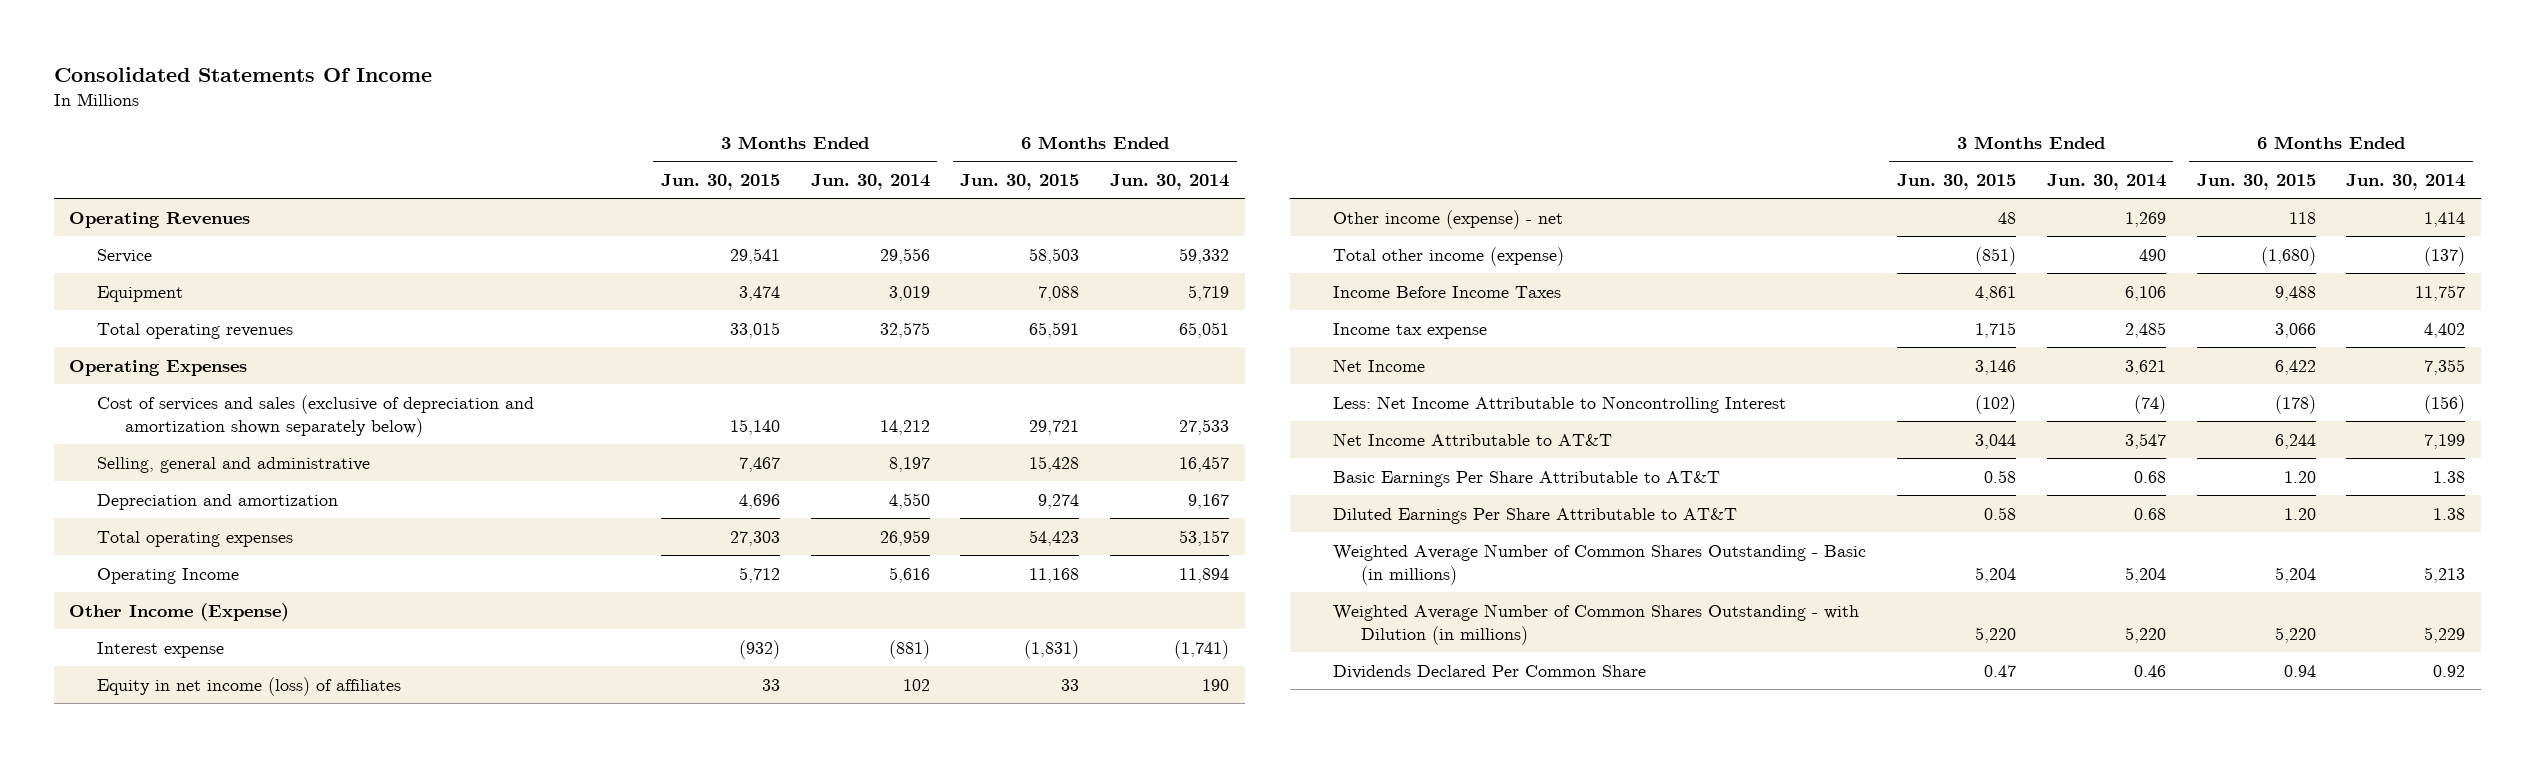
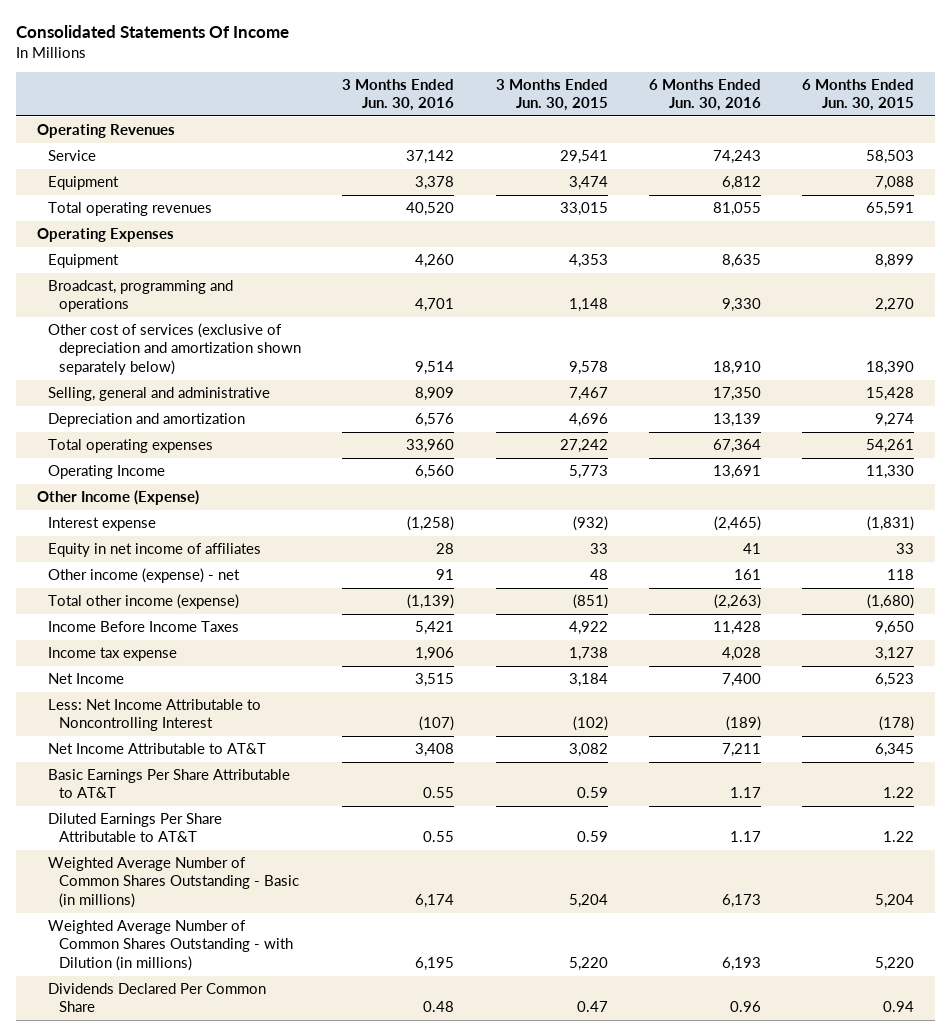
[810,173,930,190] Jun. 30, 2014 -> none
[1110,173,1230,190] Jun. 30, 2014 -> none
none -> [342,78,455,112] 3 Months Ended Jun. 30, 2016
none -> [648,78,761,112] 6 Months Ended Jun. 30, 2016
none -> [47,253,119,268] Equipment
none -> [47,279,233,313] Broadcast, programming and operations
[96,394,534,437] Cost of services and sales (exclusive of depreciation and amortization shown separately below) -> [47,322,302,375] Other cost of services (exclusive of depreciation and amortization shown separately below)
[729,418,780,435] 15,140 -> [568,360,608,375] 9,578
[1029,419,1080,435] 29,721 -> [866,360,915,375] 18,390
[729,530,780,546] 27,303 -> [559,438,608,453] 27,242
[1029,529,1080,546] 54,423 -> [866,438,915,453] 54,261
[738,566,780,583] 5,712 -> [568,464,608,479] 5,773
[1029,567,1080,583] 11,168 -> [866,464,915,479] 11,330
[96,676,401,696] Equity in net income (loss) of affiliates -> [47,542,261,557] Equity in net income of affiliates
[1974,285,2016,301] 4,861 -> [568,620,608,635] 4,922
[2274,285,2316,301] 9,488 -> [875,620,915,635] 9,650
[1974,321,2016,338] 1,715 -> [568,646,608,661] 1,738
[2274,322,2316,338] 3,066 -> [875,646,915,661] 3,127
[1974,359,2016,375] 3,146 -> [568,672,608,687] 3,184
[2274,359,2316,375] 6,422 -> [875,672,915,687] 6,523
[1974,433,2016,449] 3,044 -> [568,742,608,757] 3,082
[2274,433,2316,449] 6,244 -> [875,742,915,757] 6,345
[1983,469,2016,483] 0.58 -> [576,787,608,799] 0.59
[2283,470,2316,483] 1.20 -> [883,787,915,799] 1.22
[1983,506,2016,520] 0.58 -> [576,831,608,843] 0.59
[2283,507,2316,520] 1.20 -> [883,831,915,843] 1.22

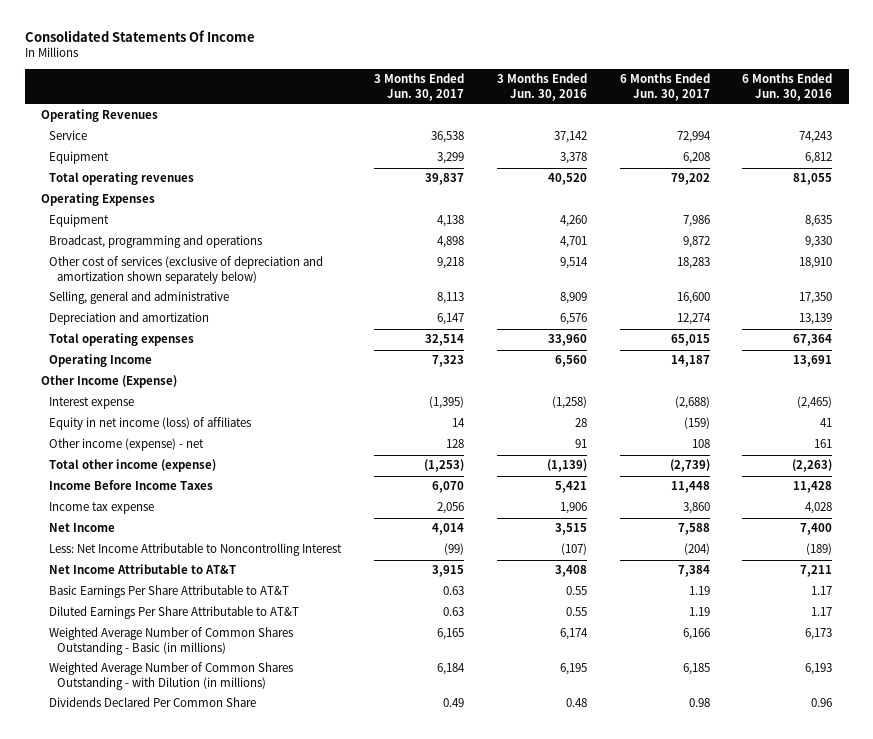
[495,78,608,112] 3 Months Ended Jun. 30, 2015 -> none
[802,78,915,112] 6 Months Ended Jun. 30, 2015 -> none
none -> [373,73,464,101] 3 Months Ended Jun. 30, 2017
none -> [619,73,710,101] 6 Months Ended Jun. 30, 2017
[47,542,261,557] Equity in net income of affiliates -> [49,417,252,431] Equity in net income (loss) of affiliates

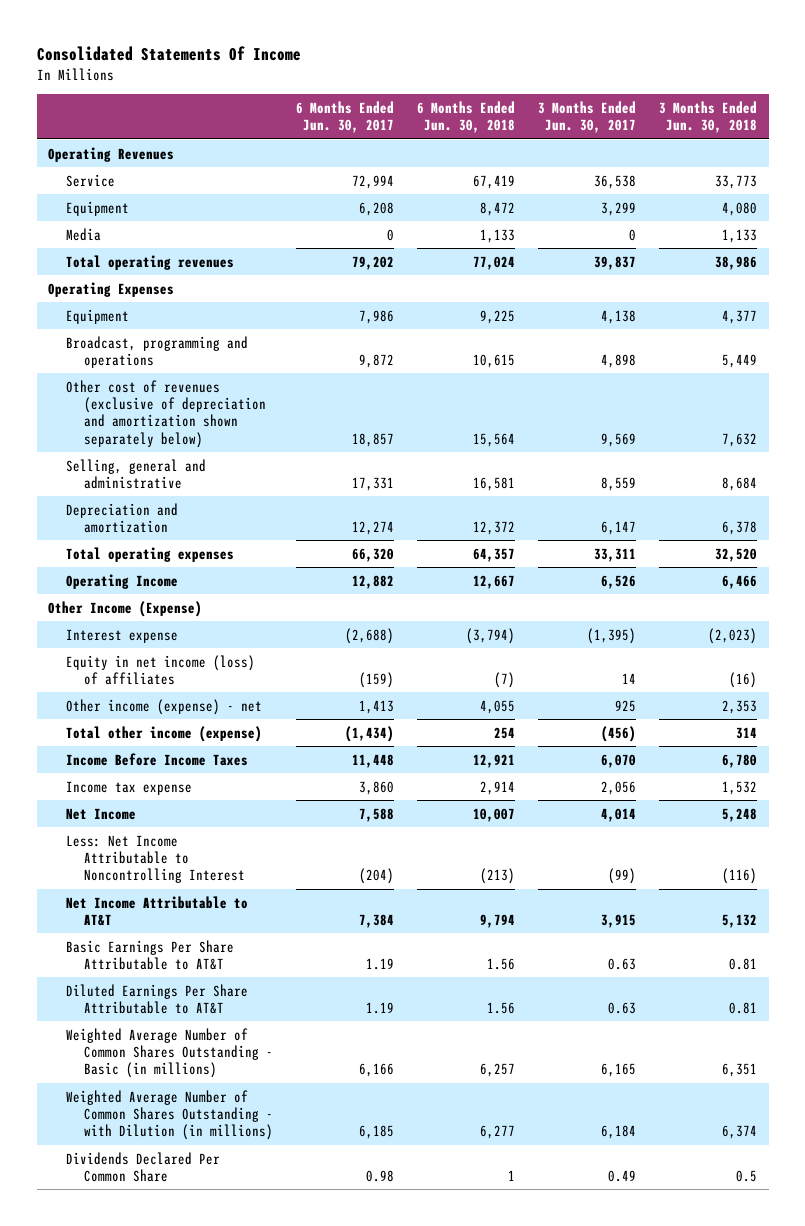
[496,73,587,101] 3 Months Ended Jun. 30, 2016 -> none
[742,73,833,101] 6 Months Ended Jun. 30, 2016 -> none
none -> [417,100,516,134] 6 Months Ended Jun. 30, 2018
none -> [659,100,758,134] 3 Months Ended Jun. 30, 2018
none -> [66,227,102,241] Media
[49,256,324,285] Other cost of services (exclusive of depreciation and amortization shown separately below) -> [66,379,267,448] Other cost of revenues (exclusive of depreciation and amortization shown separately below)
[436,257,464,270] 9,218 -> [601,432,637,447] 9,569
[676,257,710,270] 18,283 -> [352,432,395,447] 18,857
[436,292,464,305] 8,113 -> [601,477,637,492] 8,559
[676,292,710,305] 16,600 -> [352,477,395,492] 17,331
[424,334,464,347] 32,514 -> [594,547,637,562] 33,311
[670,334,710,347] 65,015 -> [352,547,395,562] 66,320
[431,355,464,368] 7,323 -> [601,574,637,589] 6,526
[670,355,710,368] 14,187 -> [352,574,395,589] 12,882
[445,439,464,449] 128 -> [615,699,637,712] 925
[691,439,710,449] 108 -> [359,699,395,714] 1,413
[423,459,464,473] (1,253) -> [601,725,637,742] (456)
[669,459,710,473] (2,739) -> [345,725,395,742] (1,434)

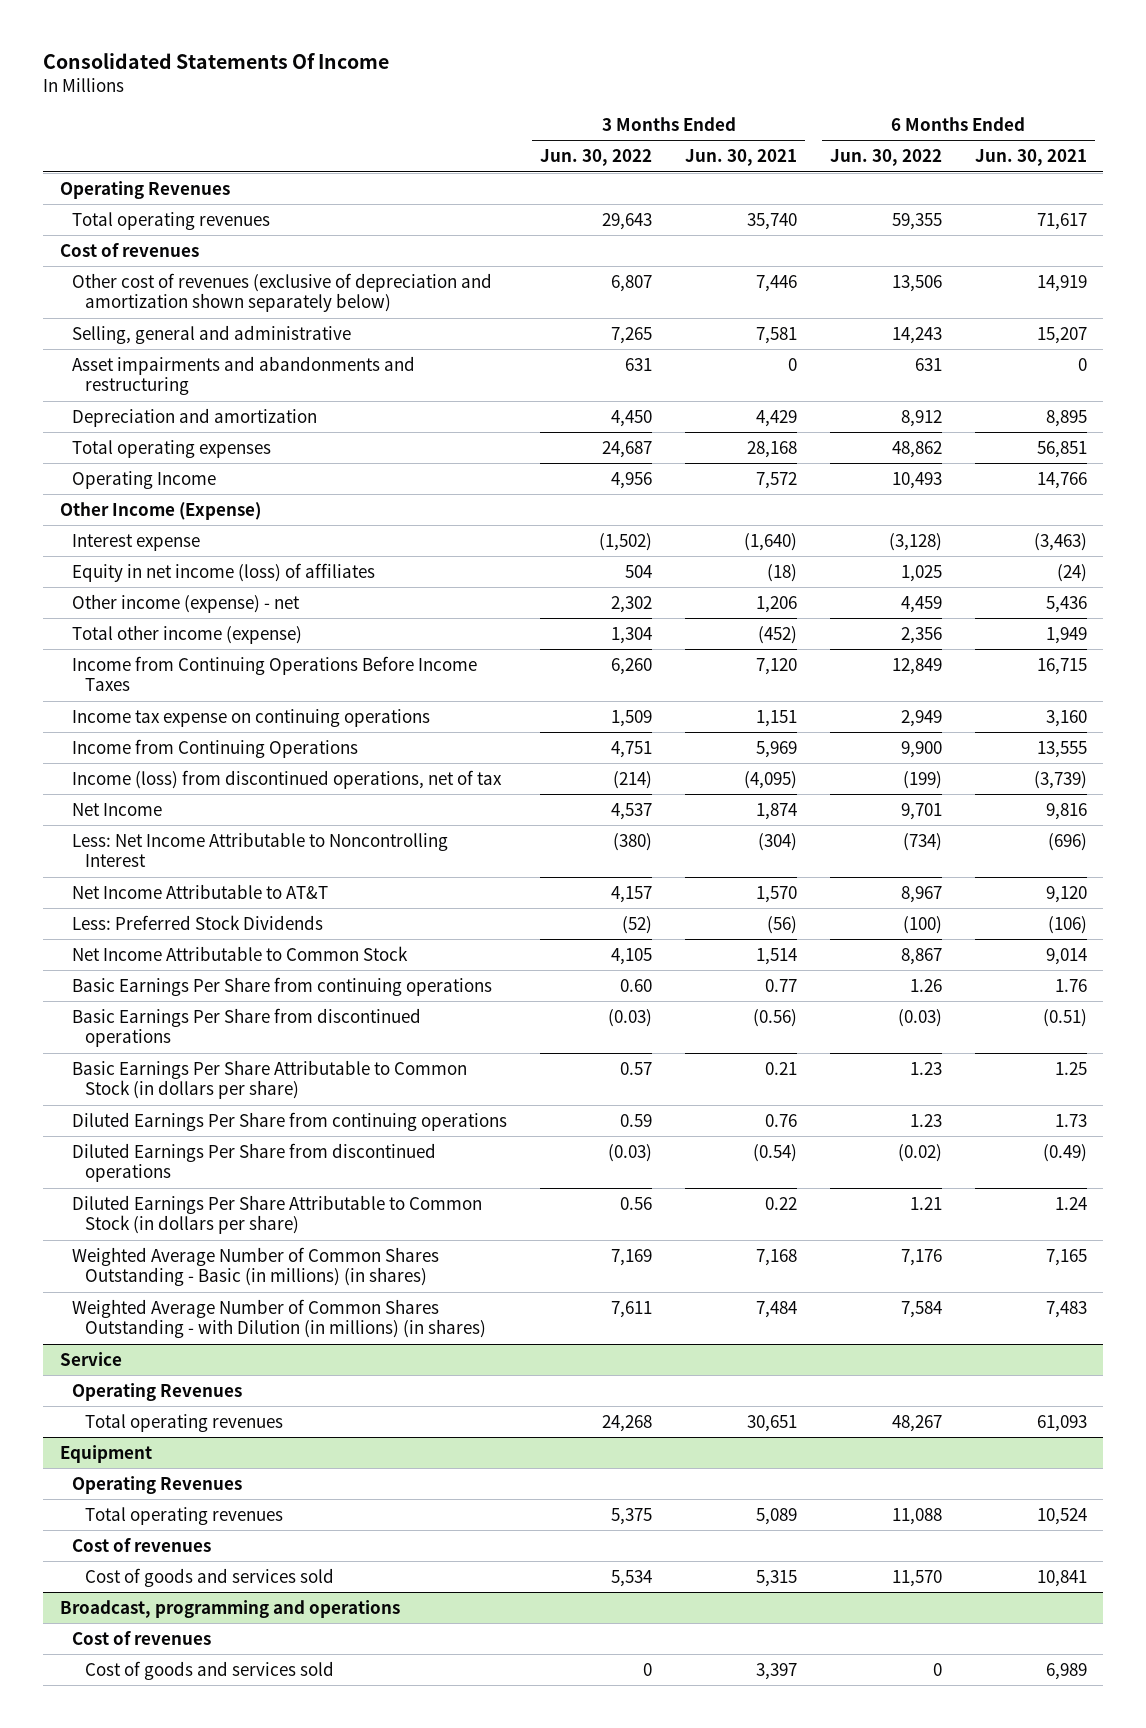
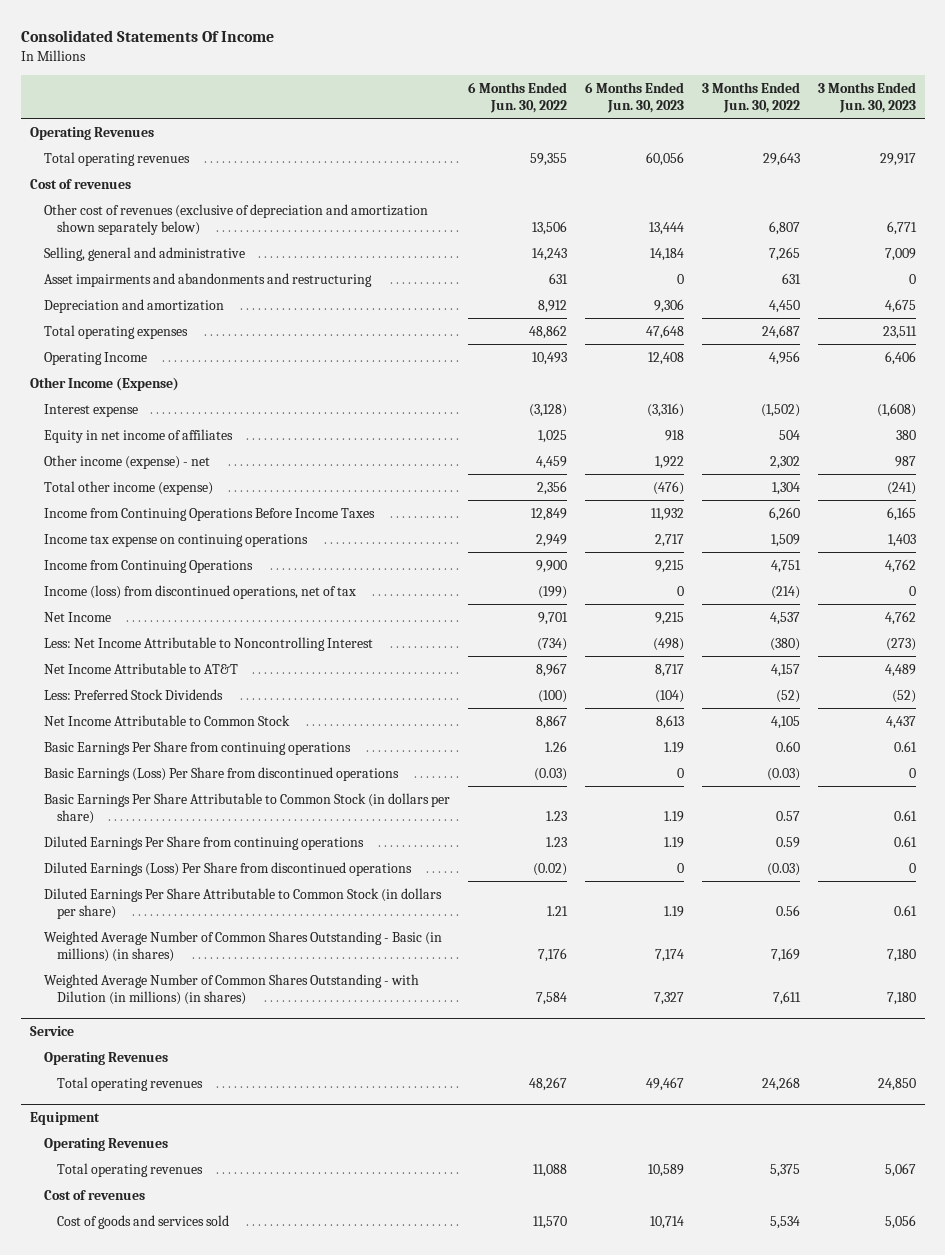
[684,149,797,167] Jun. 30, 2021 -> none
[974,149,1087,167] Jun. 30, 2021 -> none
none -> [584,81,684,114] 6 Months Ended Jun. 30, 2023
none -> [817,81,916,114] 3 Months Ended Jun. 30, 2023
[72,562,376,582] Equity in net income (loss) of affiliates -> [43,428,233,443] Equity in net income of affiliates
[72,1007,422,1048] Basic Earnings Per Share from discontinued operations -> [43,766,399,781] Basic Earnings (Loss) Per Share from discontinued operations
[72,1142,437,1183] Diluted Earnings Per Share from discontinued operations -> [43,861,412,876] Diluted Earnings (Loss) Per Share from discontinued operations
[59,1599,400,1618] Broadcast, programming and operations -> none
[72,1630,212,1645] Cost of revenues -> none
[84,1660,334,1680] Cost of goods and services sold -> none

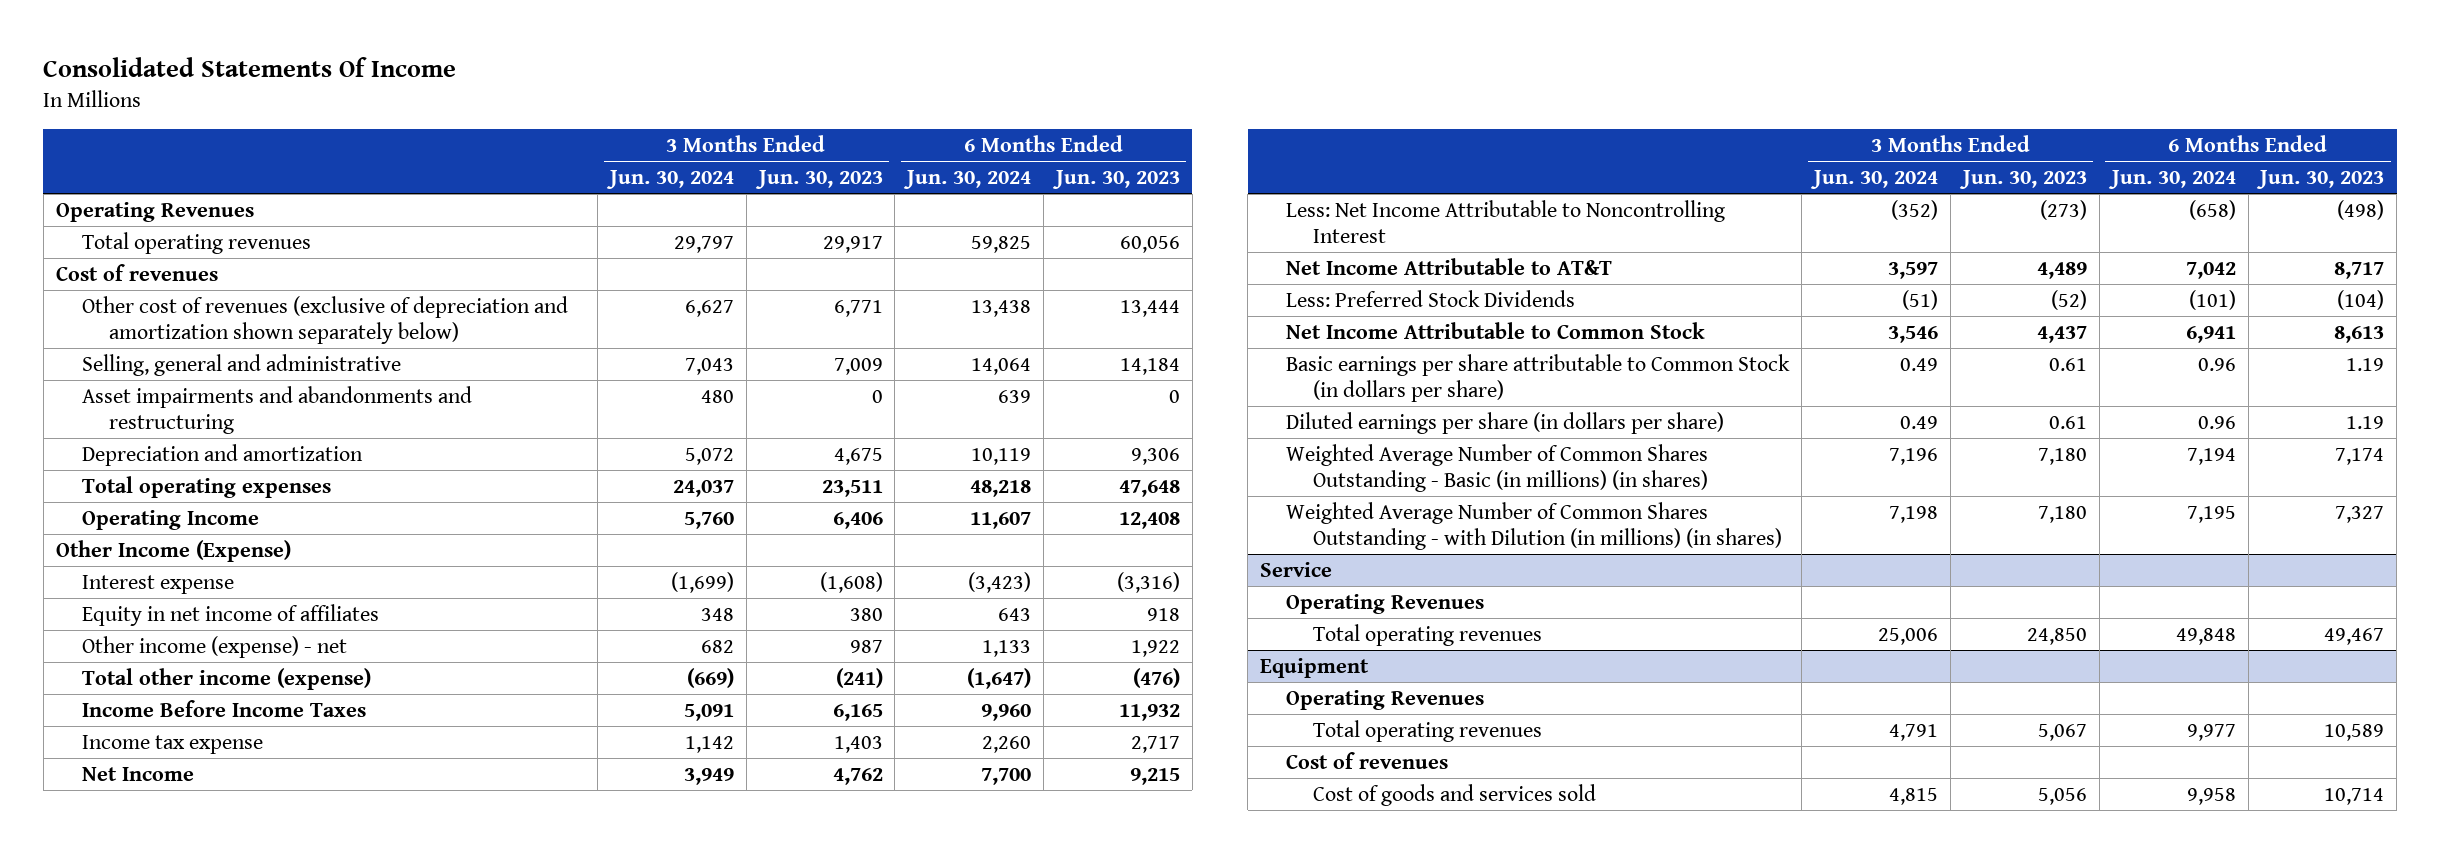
[467,81,567,114] 6 Months Ended Jun. 30, 2022 -> none
[701,81,800,114] 3 Months Ended Jun. 30, 2022 -> none
none -> [605,169,734,189] Jun. 30, 2024
none -> [903,169,1032,189] Jun. 30, 2024
[43,559,253,573] Income from Continuing Operations -> none
[43,584,356,599] Income (loss) from discontinued operations, net of tax -> none
[43,507,375,521] Income from Continuing Operations Before Income Taxes -> [82,699,367,717] Income Before Income Taxes
[43,533,308,547] Income tax expense on continuing operations -> [82,734,264,754] Income tax expense
[43,740,351,755] Basic Earnings Per Share from continuing operations -> none
[43,766,399,781] Basic Earnings (Loss) Per Share from discontinued operations -> none
[43,835,364,850] Diluted Earnings Per Share from continuing operations -> none
[43,861,412,876] Diluted Earnings (Loss) Per Share from discontinued operations -> none
[43,792,450,824] Basic Earnings Per Share Attributable to Common Stock (in dollars per share) -> [1286,353,1791,402] Basic earnings per share attributable to Common Stock (in dollars per share)
[43,887,442,919] Diluted Earnings Per Share Attributable to Common Stock (in dollars per share) -> [1286,411,1725,434] Diluted earnings per share (in dollars per share)

